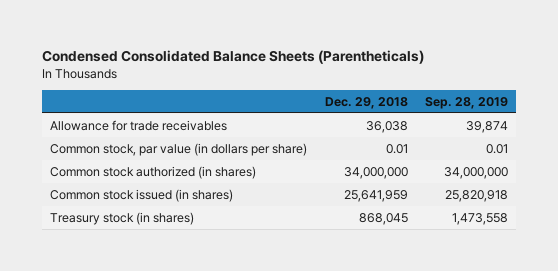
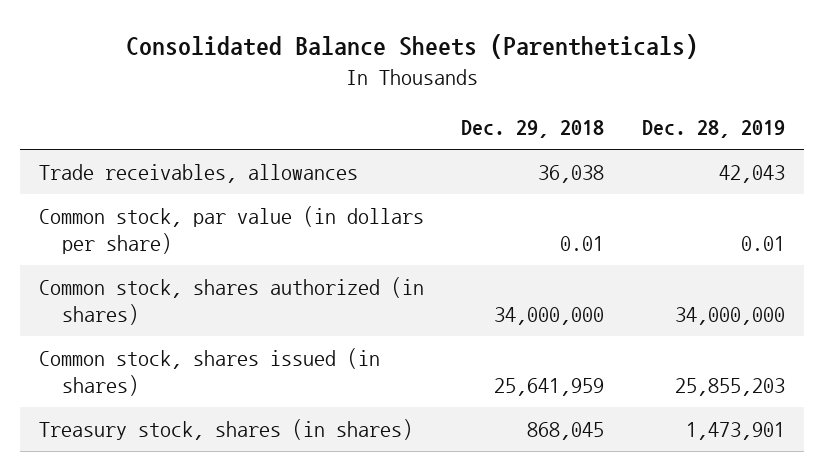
[41,49,424,64] Condensed Consolidated Balance Sheets (Parentheticals) -> [125,33,698,59] Consolidated Balance Sheets (Parentheticals)
[424,96,508,109] Sep. 28, 2019 -> none
none -> [642,120,786,139] Dec. 28, 2019
[50,119,228,131] Allowance for trade receivables -> [38,163,358,183] Trade receivables, allowances
[50,165,257,179] Common stock authorized (in shares) -> [38,276,424,326] Common stock, shares authorized (in shares)
[50,188,234,202] Common stock issued (in shares) -> [38,347,380,397] Common stock, shares issued (in shares)
[50,211,195,225] Treasury stock (in shares) -> [38,418,413,440] Treasury stock, shares (in shares)

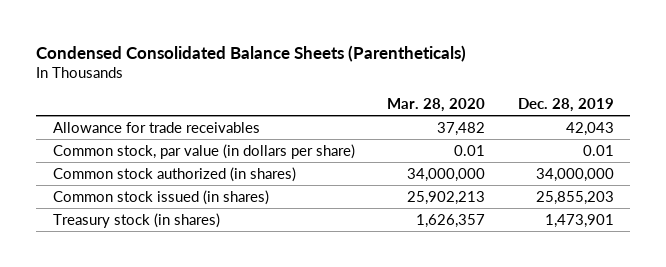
[125,33,698,59] Consolidated Balance Sheets (Parentheticals) -> [36,44,467,62] Condensed Consolidated Balance Sheets (Parentheticals)
[461,120,605,139] Dec. 29, 2018 -> none
none -> [387,97,486,112] Mar. 28, 2020
[38,163,358,183] Trade receivables, allowances -> [52,121,260,133] Allowance for trade receivables
[38,276,424,326] Common stock, shares authorized (in shares) -> [52,166,296,182] Common stock authorized (in shares)
[38,347,380,397] Common stock, shares issued (in shares) -> [52,189,269,205] Common stock issued (in shares)
[38,418,413,440] Treasury stock, shares (in shares) -> [52,212,220,228] Treasury stock (in shares)

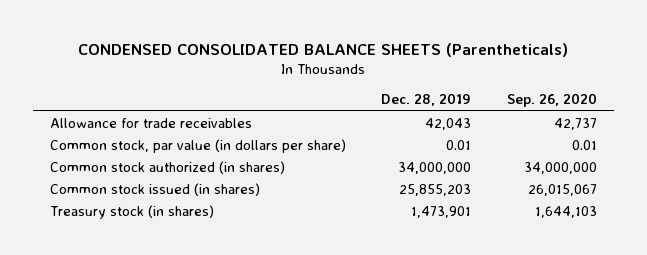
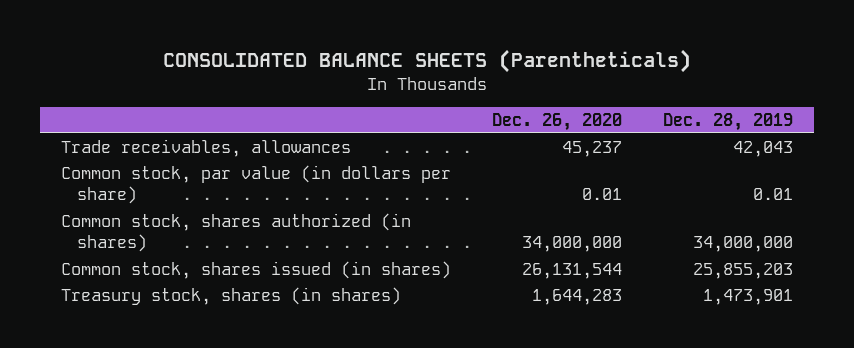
[78,42,569,57] CONDENSED CONSOLIDATED BALANCE SHEETS (Parentheticals) -> [163,48,692,73] CONSOLIDATED BALANCE SHEETS (Parentheticals)
[506,93,597,108] Sep. 26, 2020 -> none
none -> [492,112,623,131] Dec. 26, 2020
[50,118,253,129] Allowance for trade receivables -> [60,139,351,158] Trade receivables, allowances
[50,161,286,175] Common stock authorized (in shares) -> [60,213,411,253] Common stock, shares authorized (in shares)
[50,183,261,197] Common stock issued (in shares) -> [60,261,451,280] Common stock, shares issued (in shares)
[50,205,215,220] Treasury stock (in shares) -> [60,287,401,306] Treasury stock, shares (in shares)

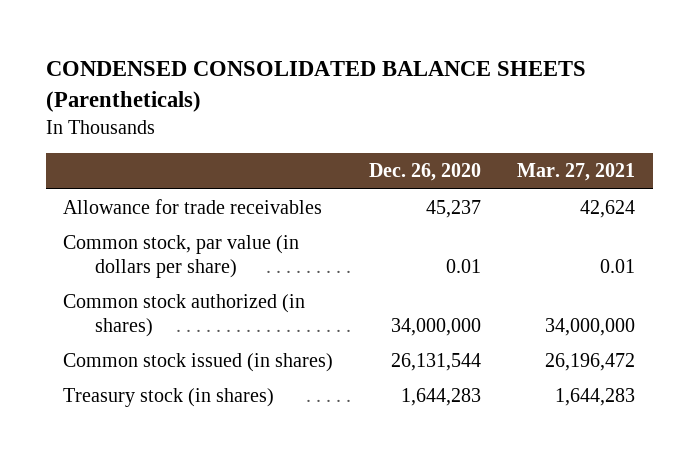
[163,48,692,73] CONSOLIDATED BALANCE SHEETS (Parentheticals) -> [45,61,586,113] CONDENSED CONSOLIDATED BALANCE SHEETS (Parentheticals)
[663,112,794,131] Dec. 28, 2019 -> none
none -> [516,163,635,182] Mar. 27, 2021
[60,139,351,158] Trade receivables, allowances -> [63,198,323,214] Allowance for trade receivables
[60,213,411,253] Common stock, shares authorized (in shares) -> [63,293,306,337] Common stock authorized (in shares)
[60,261,451,280] Common stock, shares issued (in shares) -> [63,352,334,372] Common stock issued (in shares)
[60,287,401,306] Treasury stock, shares (in shares) -> [63,387,275,407] Treasury stock (in shares)

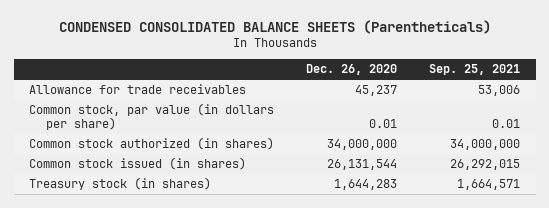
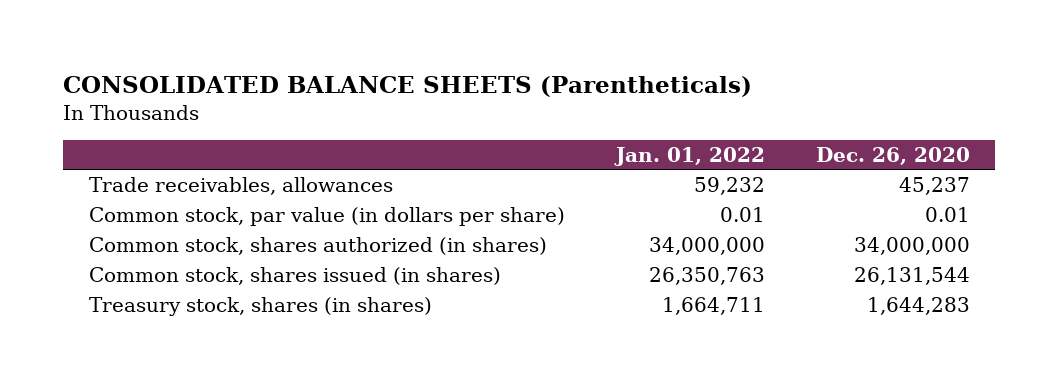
[58,19,491,34] CONDENSED CONSOLIDATED BALANCE SHEETS (Parentheticals) -> [63,76,753,98] CONSOLIDATED BALANCE SHEETS (Parentheticals)
[428,64,520,76] Sep. 25, 2021 -> none
none -> [613,146,765,166] Jan. 01, 2022
[29,84,247,95] Allowance for trade receivables -> [88,177,393,196] Trade receivables, allowances
[29,137,275,151] Common stock authorized (in shares) -> [88,237,547,256] Common stock, shares authorized (in shares)
[29,157,247,171] Common stock issued (in shares) -> [88,267,501,286] Common stock, shares issued (in shares)
[29,177,212,191] Treasury stock (in shares) -> [88,297,432,317] Treasury stock, shares (in shares)

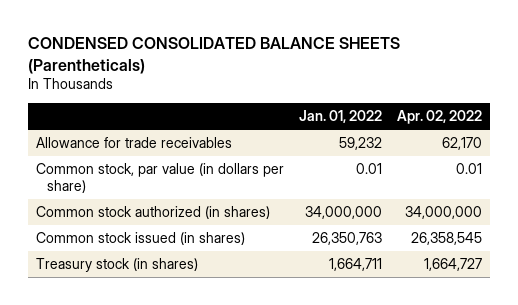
[63,76,753,98] CONSOLIDATED BALANCE SHEETS (Parentheticals) -> [27,37,400,74] CONDENSED CONSOLIDATED BALANCE SHEETS (Parentheticals)
[815,146,970,165] Dec. 26, 2020 -> none
none -> [397,110,483,125] Apr. 02, 2022
[88,177,393,196] Trade receivables, allowances -> [35,137,232,149] Allowance for trade receivables
[88,237,547,256] Common stock, shares authorized (in shares) -> [35,206,270,220] Common stock authorized (in shares)
[88,267,501,286] Common stock, shares issued (in shares) -> [35,232,245,246] Common stock issued (in shares)
[88,297,432,317] Treasury stock, shares (in shares) -> [35,258,198,273] Treasury stock (in shares)

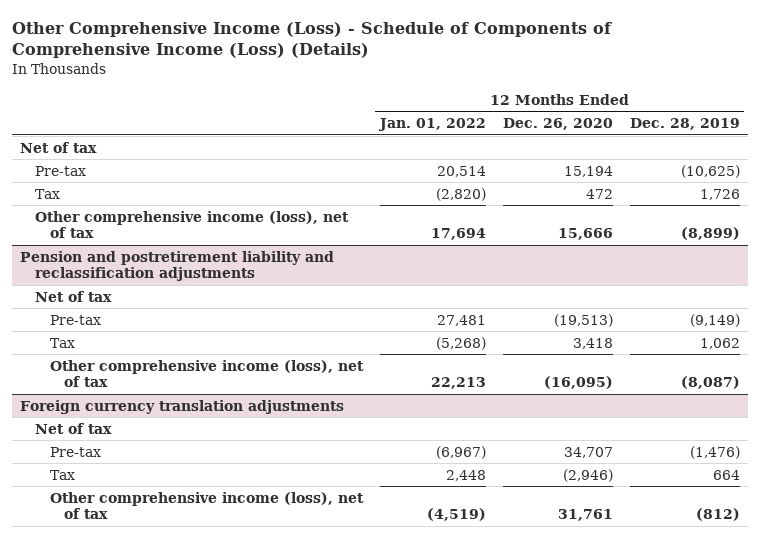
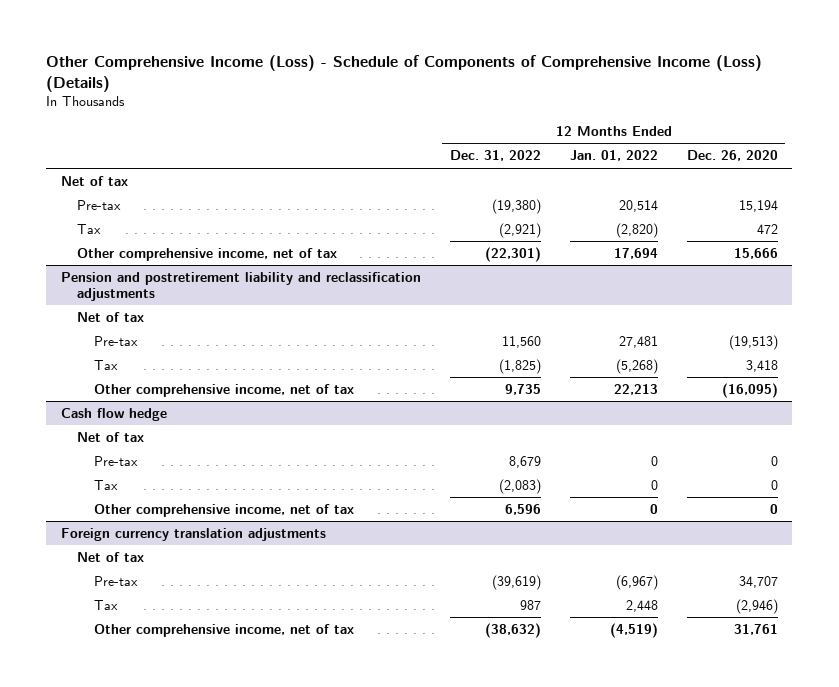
[629,118,740,131] Dec. 28, 2019 -> none
none -> [449,150,541,162] Dec. 31, 2022
[35,210,350,239] Other comprehensive income (loss), net of tax -> [77,247,338,261] Other comprehensive income, net of tax
[49,359,364,388] Other comprehensive income (loss), net of tax -> [94,383,355,397] Other comprehensive income, net of tax
none -> [60,407,167,421] Cash flow hedge
none -> [77,431,145,442] Net of tax
none -> [94,455,139,466] Pre-tax
none -> [94,479,119,490] Tax
none -> [94,503,355,517] Other comprehensive income, net of tax
[49,491,364,520] Other comprehensive income (loss), net of tax -> [94,623,355,637] Other comprehensive income, net of tax

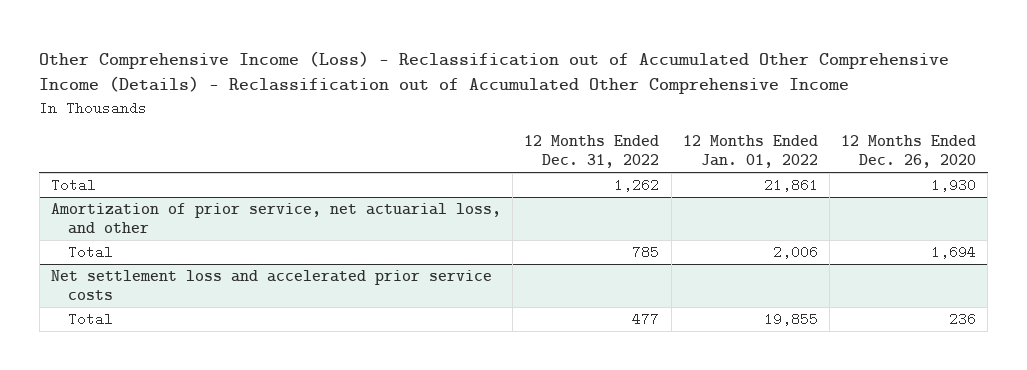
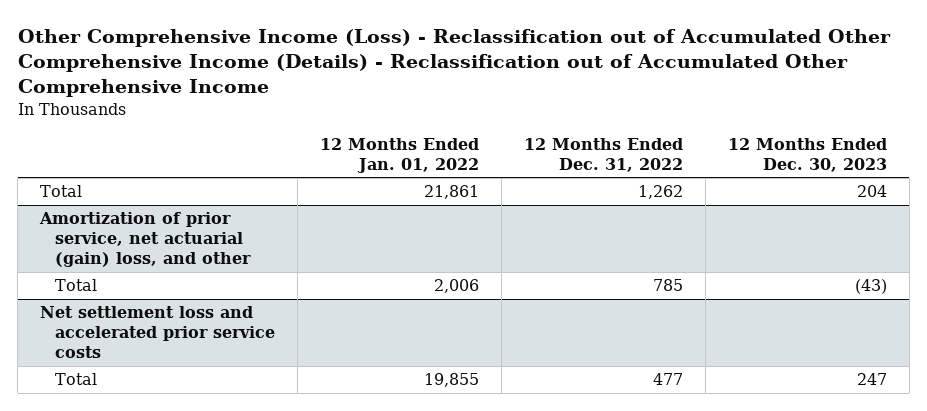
[841,135,977,169] 12 Months Ended Dec. 26, 2020 -> none
none -> [727,137,887,172] 12 Months Ended Dec. 30, 2023
[51,203,502,235] Amortization of prior service, net actuarial loss, and other -> [39,212,252,268] Amortization of prior service, net actuarial (gain) loss, and other

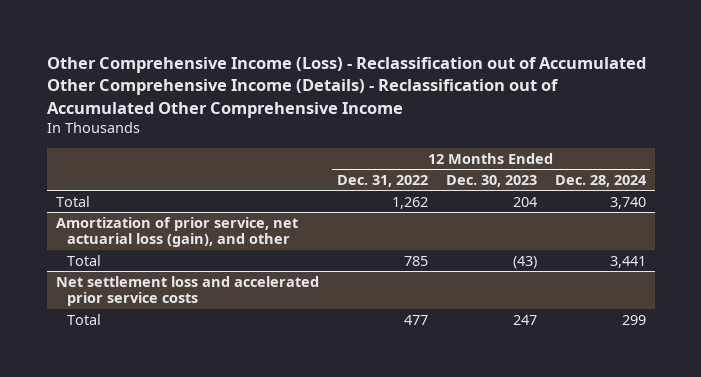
[320,137,480,173] 12 Months Ended Jan. 01, 2022 -> none
none -> [554,174,647,187] Dec. 28, 2024
[39,212,252,268] Amortization of prior service, net actuarial (gain) loss, and other -> [55,216,298,248] Amortization of prior service, net actuarial loss (gain), and other

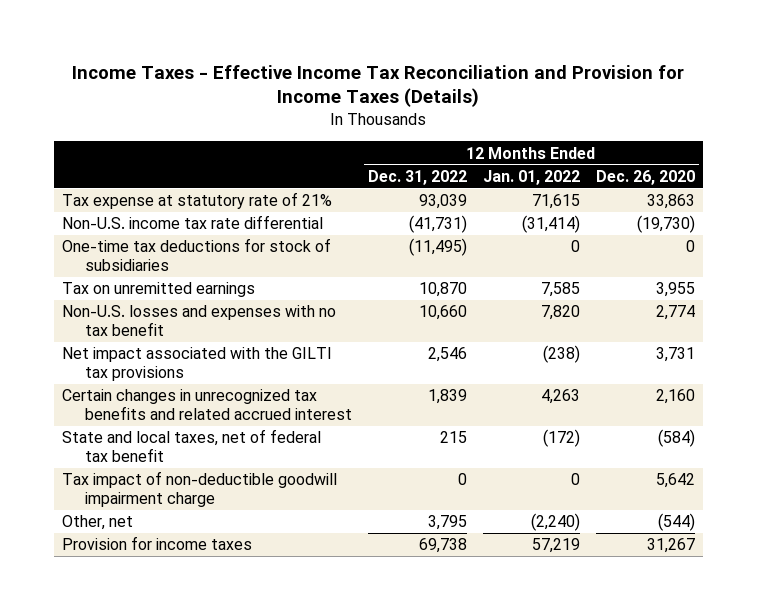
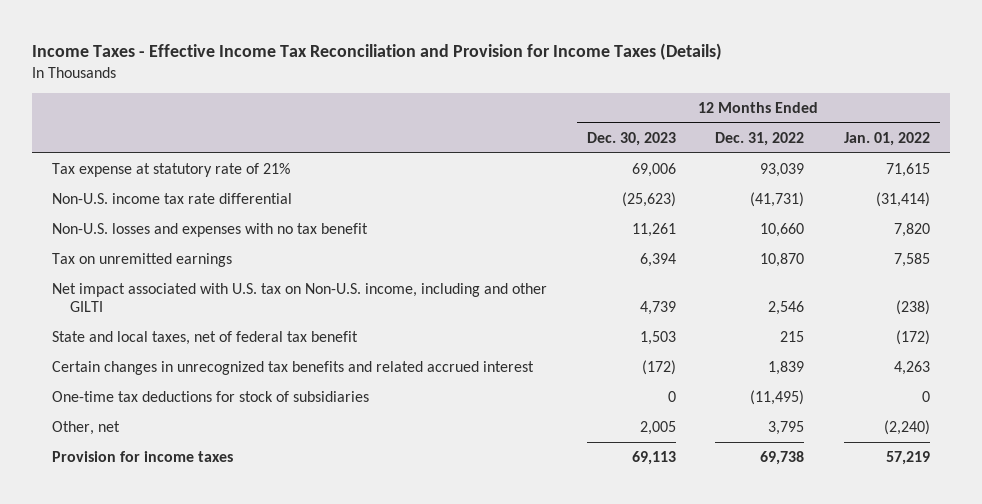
[596,169,696,185] Dec. 26, 2020 -> none
none -> [586,131,676,146] Dec. 30, 2023
[61,282,255,298] Tax on unremitted earnings -> [52,253,233,268] Tax on unremitted earnings
[61,347,332,381] Net impact associated with the GILTI tax provisions -> [52,283,548,313] Net impact associated with U.S. tax on Non-U.S. income, including and other GILTI
[61,471,337,507] Tax impact of non-deductible goodwill impairment charge -> none
[61,389,352,420] Certain changes in unrecognized tax benefits and related accrued interest -> [52,361,535,376] Certain changes in unrecognized tax benefits and related accrued interest
[61,238,331,271] One-time tax deductions for stock of subsidiaries -> [52,391,370,403] One-time tax deductions for stock of subsidiaries

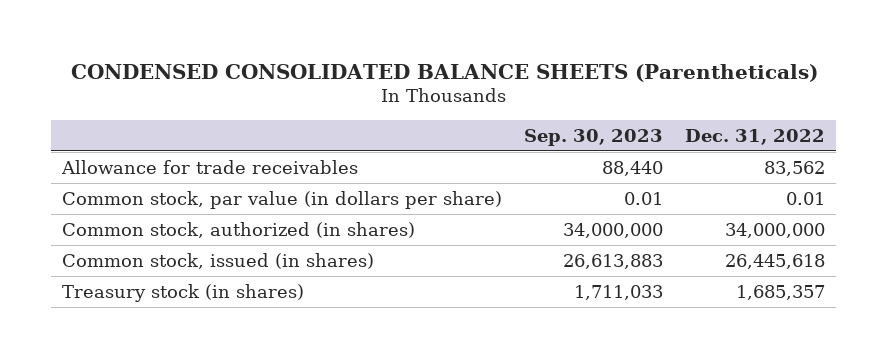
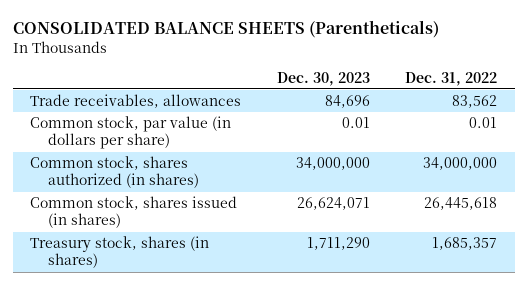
[70,63,818,82] CONDENSED CONSOLIDATED BALANCE SHEETS (Parentheticals) -> [12,20,439,39] CONSOLIDATED BALANCE SHEETS (Parentheticals)
[524,128,664,146] Sep. 30, 2023 -> none
none -> [276,71,370,86] Dec. 30, 2023
[61,159,359,174] Allowance for trade receivables -> [30,94,242,109] Trade receivables, allowances
[62,221,416,238] Common stock, authorized (in shares) -> [30,156,200,189] Common stock, shares authorized (in shares)
[62,252,375,269] Common stock, issued (in shares) -> [30,196,238,229] Common stock, shares issued (in shares)
[62,283,305,302] Treasury stock (in shares) -> [30,236,210,269] Treasury stock, shares (in shares)

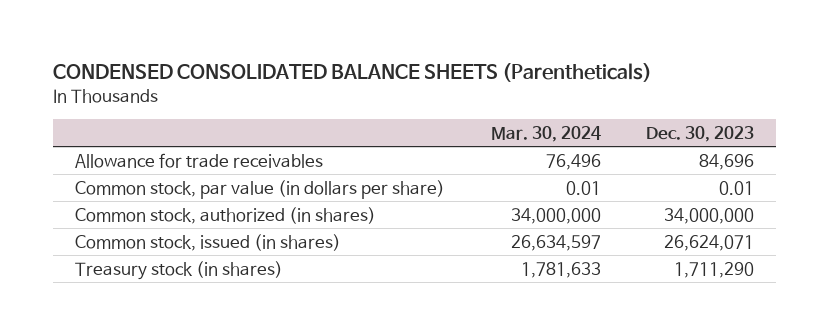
[12,20,439,39] CONSOLIDATED BALANCE SHEETS (Parentheticals) -> [52,63,652,83] CONDENSED CONSOLIDATED BALANCE SHEETS (Parentheticals)
[405,71,498,86] Dec. 31, 2022 -> none
none -> [490,125,601,142] Mar. 30, 2024
[30,94,242,109] Trade receivables, allowances -> [75,152,324,168] Allowance for trade receivables
[30,156,200,189] Common stock, shares authorized (in shares) -> [75,206,377,224] Common stock, authorized (in shares)
[30,196,238,229] Common stock, shares issued (in shares) -> [75,233,342,251] Common stock, issued (in shares)
[30,236,210,269] Treasury stock, shares (in shares) -> [75,260,284,280] Treasury stock (in shares)

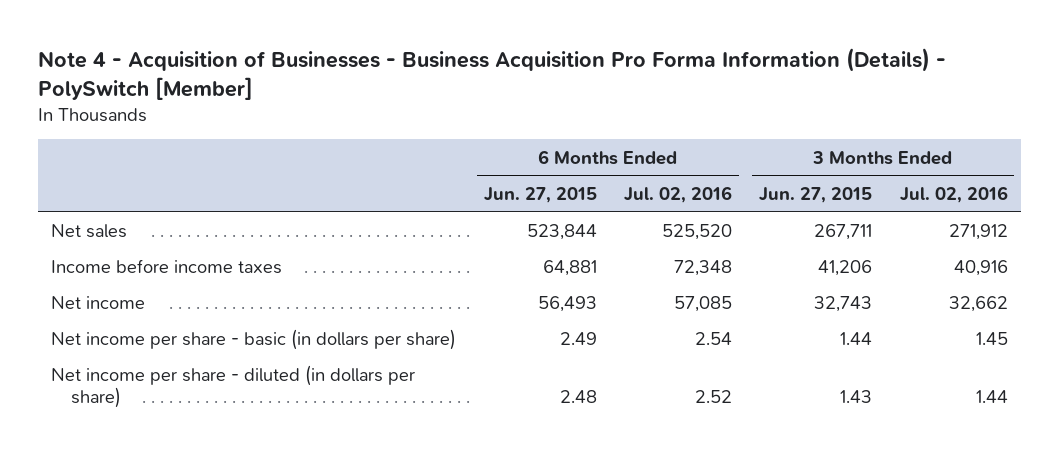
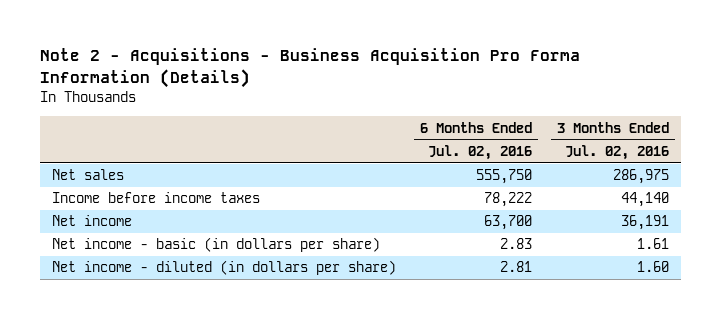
[37,47,946,100] Note 4 - Acquisition of Businesses - Business Acquisition Pro Forma Information (Details) - PolySwitch [Member] -> [39,48,580,89] Note 2 - Acquisitions - Business Acquisition Pro Forma Information (Details)
[483,187,597,204] Jun. 27, 2015 -> none
[759,187,873,204] Jun. 27, 2015 -> none
[661,224,732,241] 525,520 -> [476,169,533,185] 555,750
[948,224,1008,241] 271,912 -> [612,169,669,185] 286,975
[673,260,732,277] 72,348 -> [484,192,533,208] 78,222
[953,260,1008,277] 40,916 -> [620,192,669,208] 44,140
[673,296,732,313] 57,085 -> [484,215,533,231] 63,700
[948,296,1008,313] 32,662 -> [620,215,669,231] 36,191
[51,329,457,351] Net income per share - basic (in dollars per share) -> [51,237,380,253] Net income - basic (in dollars per share)
[694,332,732,346] 2.54 -> [500,238,533,250] 2.83
[975,332,1008,346] 1.45 -> [636,238,669,250] 1.61
[51,365,416,409] Net income per share - diluted (in dollars per share) -> [51,260,396,276] Net income - diluted (in dollars per share)
[694,390,732,404] 2.52 -> [500,261,533,273] 2.81
[975,390,1008,404] 1.44 -> [636,261,669,273] 1.60

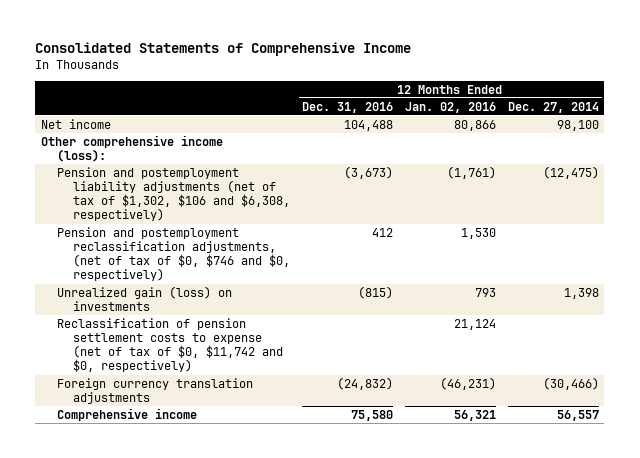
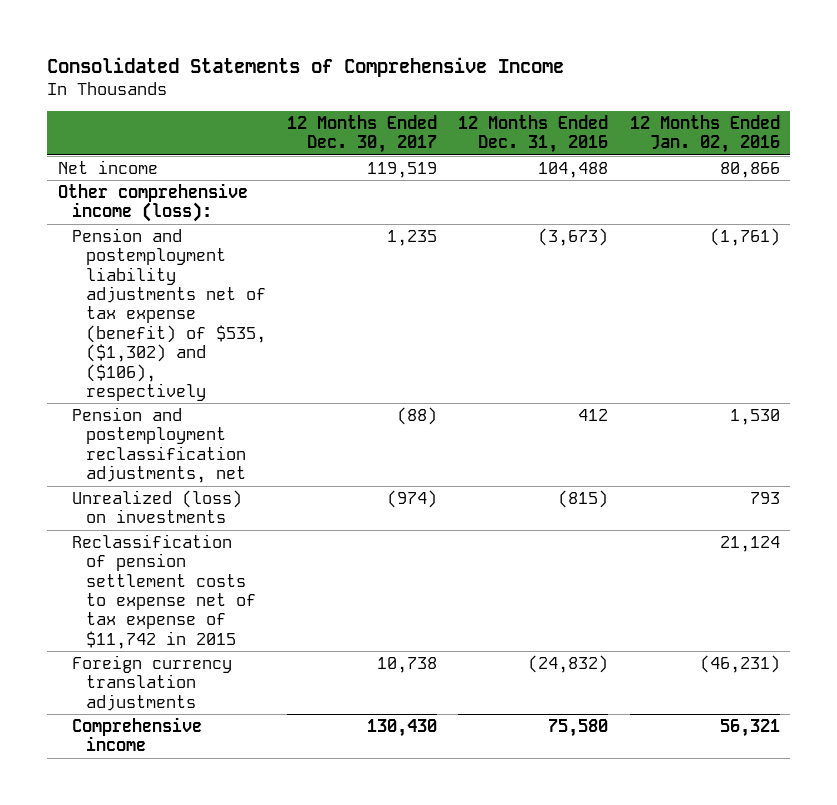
[507,101,599,113] Dec. 27, 2014 -> none
none -> [287,114,438,154] 12 Months Ended Dec. 30, 2017
[57,166,291,222] Pension and postemployment liability adjustments (net of tax of $1,302, $106 and $6,308, respectively) -> [71,227,266,402] Pension and postemployment liability adjustments net of tax expense (benefit) of $535, ($1,302) and ($106), respectively
[57,226,291,282] Pension and postemployment reclassification adjustments, (net of tax of $0, $746 and $0, respectively) -> [71,406,246,484] Pension and postemployment reclassification adjustments, net
[57,285,233,312] Unrealized gain (loss) on investments -> [71,489,242,524] Unrealized (loss) on investments
[57,317,284,373] Reclassification of pension settlement costs to expense (net of tax of $0, $11,742 and $0, respectively) -> [71,533,256,649] Reclassification of pension settlement costs to expense net of tax expense of $11,742 in 2015

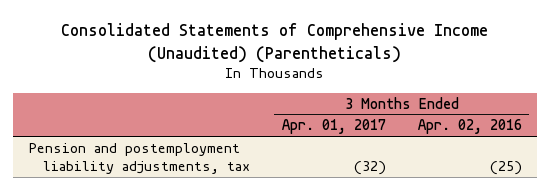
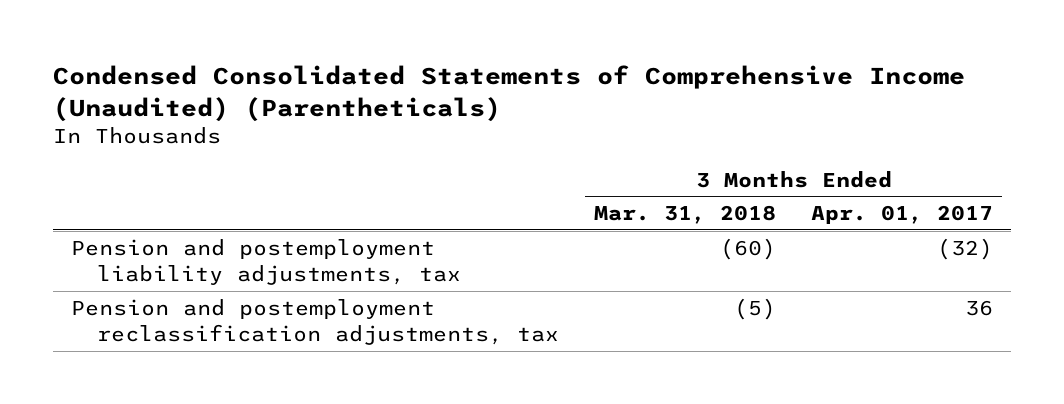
[61,23,489,63] Consolidated Statements of Comprehensive Income (Unaudited) (Parentheticals) -> [53,65,966,122] Condensed Consolidated Statements of Comprehensive Income (Unaudited) (Parentheticals)
[417,119,522,135] Apr. 02, 2016 -> none
none -> [594,205,777,225] Mar. 31, 2018
none -> [70,298,559,345] Pension and postemployment reclassification adjustments, tax

